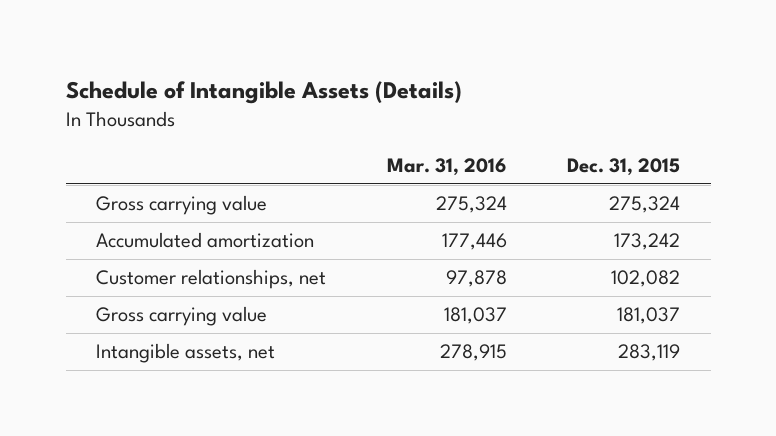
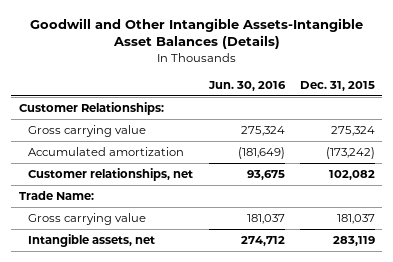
[65,80,462,104] Schedule of Intangible Assets (Details) -> [29,17,363,50] Goodwill and Other Intangible Assets-Intangible Asset Balances (Details)
[386,158,507,177] Mar. 31, 2016 -> none
none -> [207,80,286,91] Jun. 30, 2016
none -> [18,102,164,116] Customer Relationships:
[614,233,681,251] 173,242 -> [325,147,375,160] (173,242)
none -> [18,191,94,201] Trade Name:

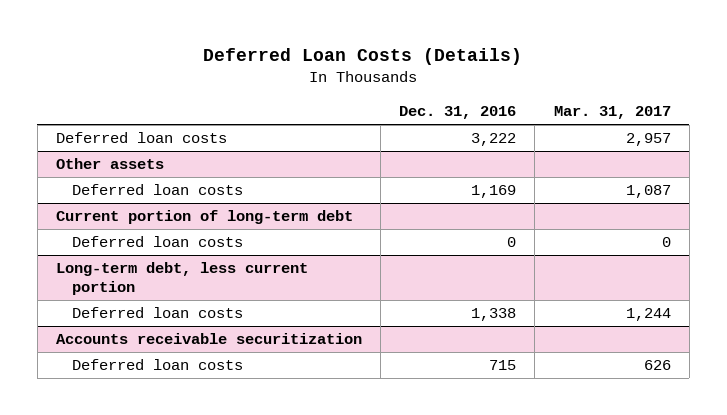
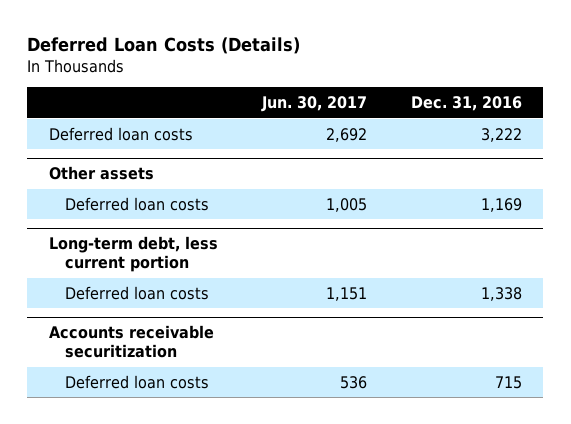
[553,106,671,120] Mar. 31, 2017 -> none
none -> [260,96,367,113] Jun. 30, 2017
[55,210,353,225] Current portion of long-term debt -> none
[71,236,243,248] Deferred loan costs -> none

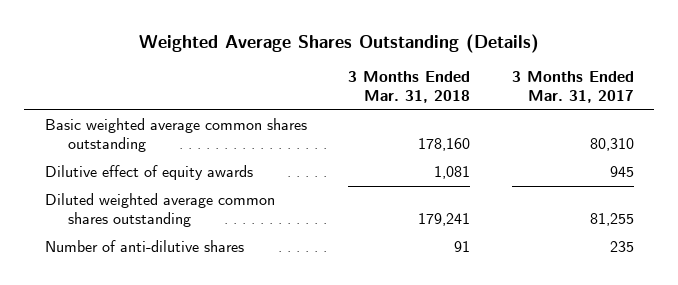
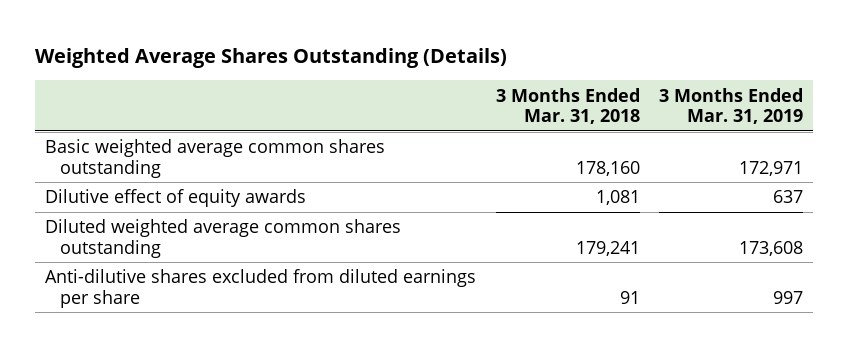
[511,71,634,104] 3 Months Ended Mar. 31, 2017 -> none
none -> [658,87,803,125] 3 Months Ended Mar. 31, 2019
[44,240,244,253] Number of anti-dilutive shares -> [45,269,477,308] Anti-dilutive shares excluded from diluted earnings per share

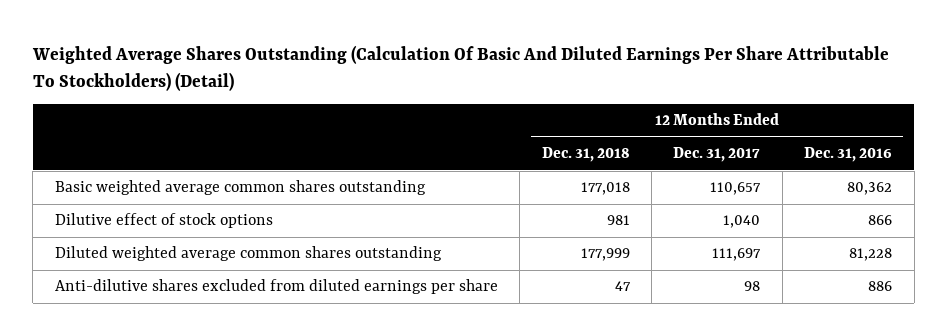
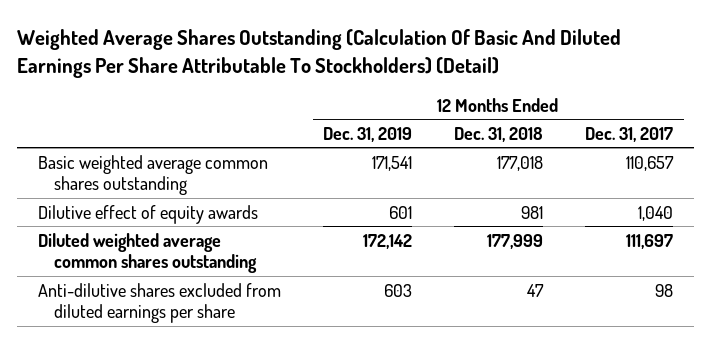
[804,147,893,163] Dec. 31, 2016 -> none
none -> [323,126,413,142] Dec. 31, 2019
[54,213,273,229] Dilutive effect of stock options -> [38,204,259,224] Dilutive effect of equity awards

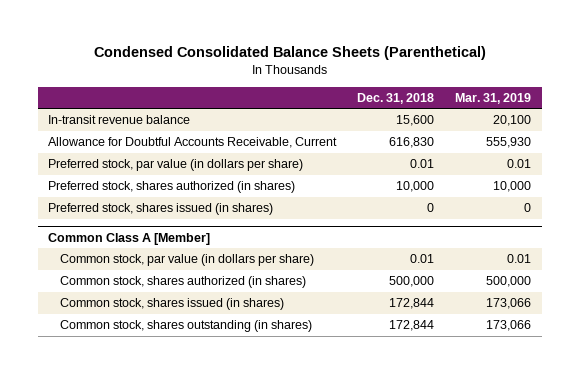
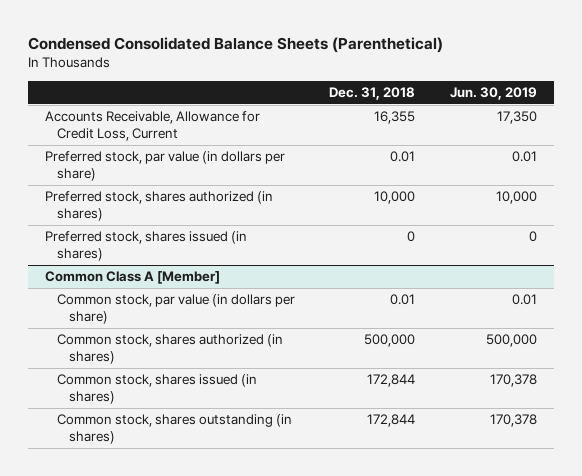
[455,92,532,104] Mar. 31, 2019 -> none
none -> [449,87,537,101] Jun. 30, 2019
[48,115,191,125] In-transit revenue balance -> none
[48,137,338,149] Allowance for Doubtful Accounts Receivable, Current -> [45,111,261,142] Accounts Receivable, Allowance for Credit Loss, Current
[389,137,435,149] 616,830 -> [374,111,416,125] 16,355

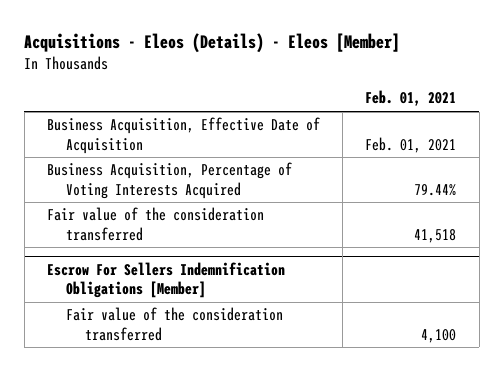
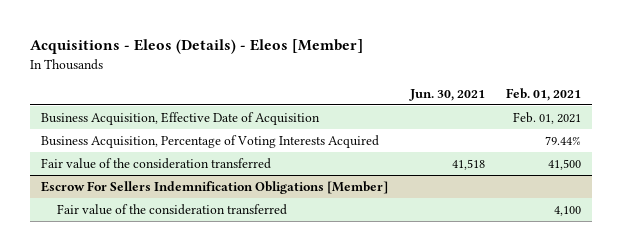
none -> [408,88,485,101] Jun. 30, 2021
[414,228,457,243] 41,518 -> [548,158,582,170] 41,500

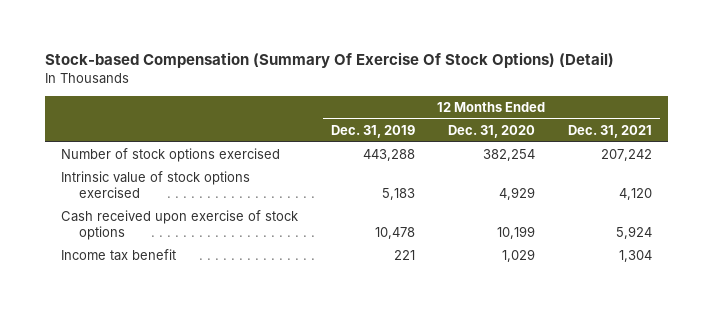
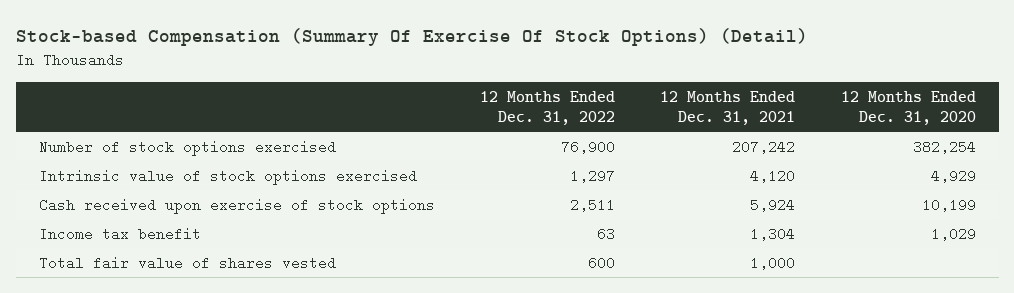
[330,125,415,139] Dec. 31, 2019 -> none
none -> [479,90,615,126] 12 Months Ended Dec. 31, 2022
none -> [38,255,336,270] Total fair value of shares vested

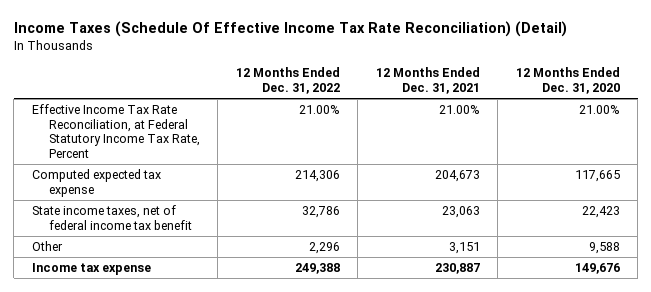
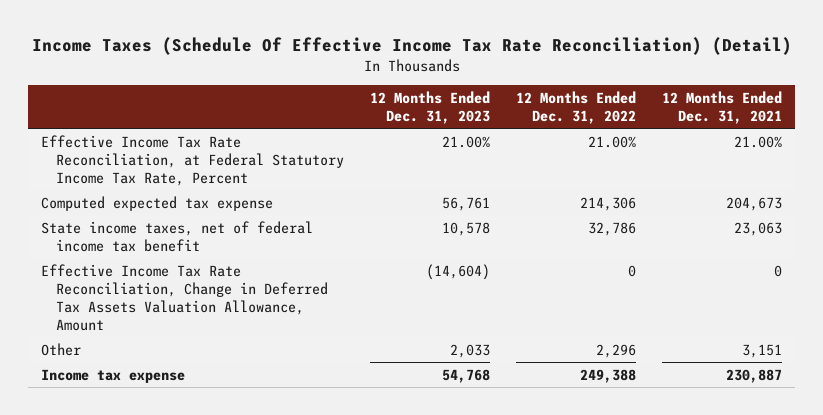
[515,67,620,95] 12 Months Ended Dec. 31, 2020 -> none
none -> [369,91,490,125] 12 Months Ended Dec. 31, 2023
none -> [41,263,328,331] Effective Income Tax Rate Reconciliation, Change in Deferred Tax Assets Valuation Allowance, Amount

